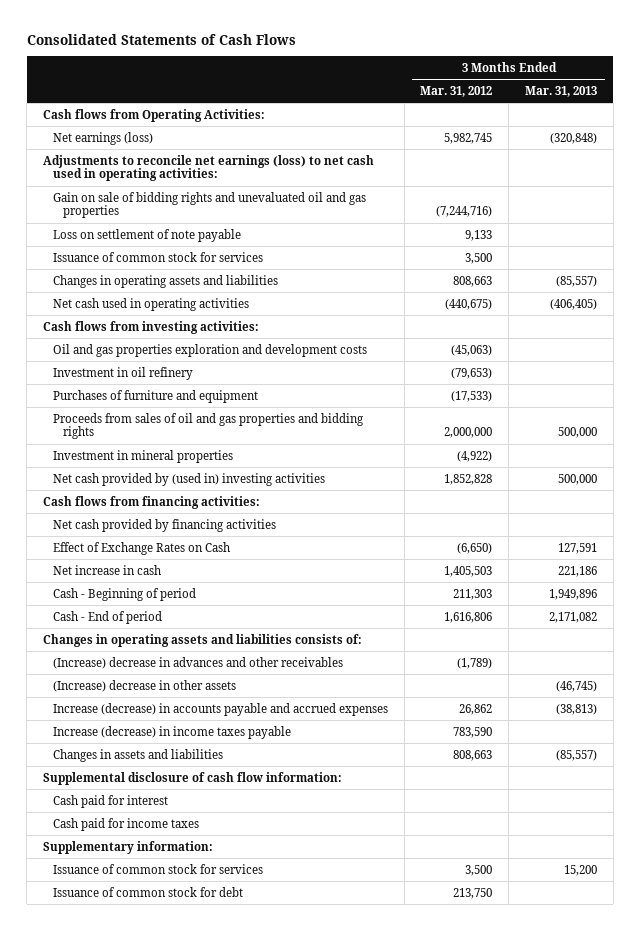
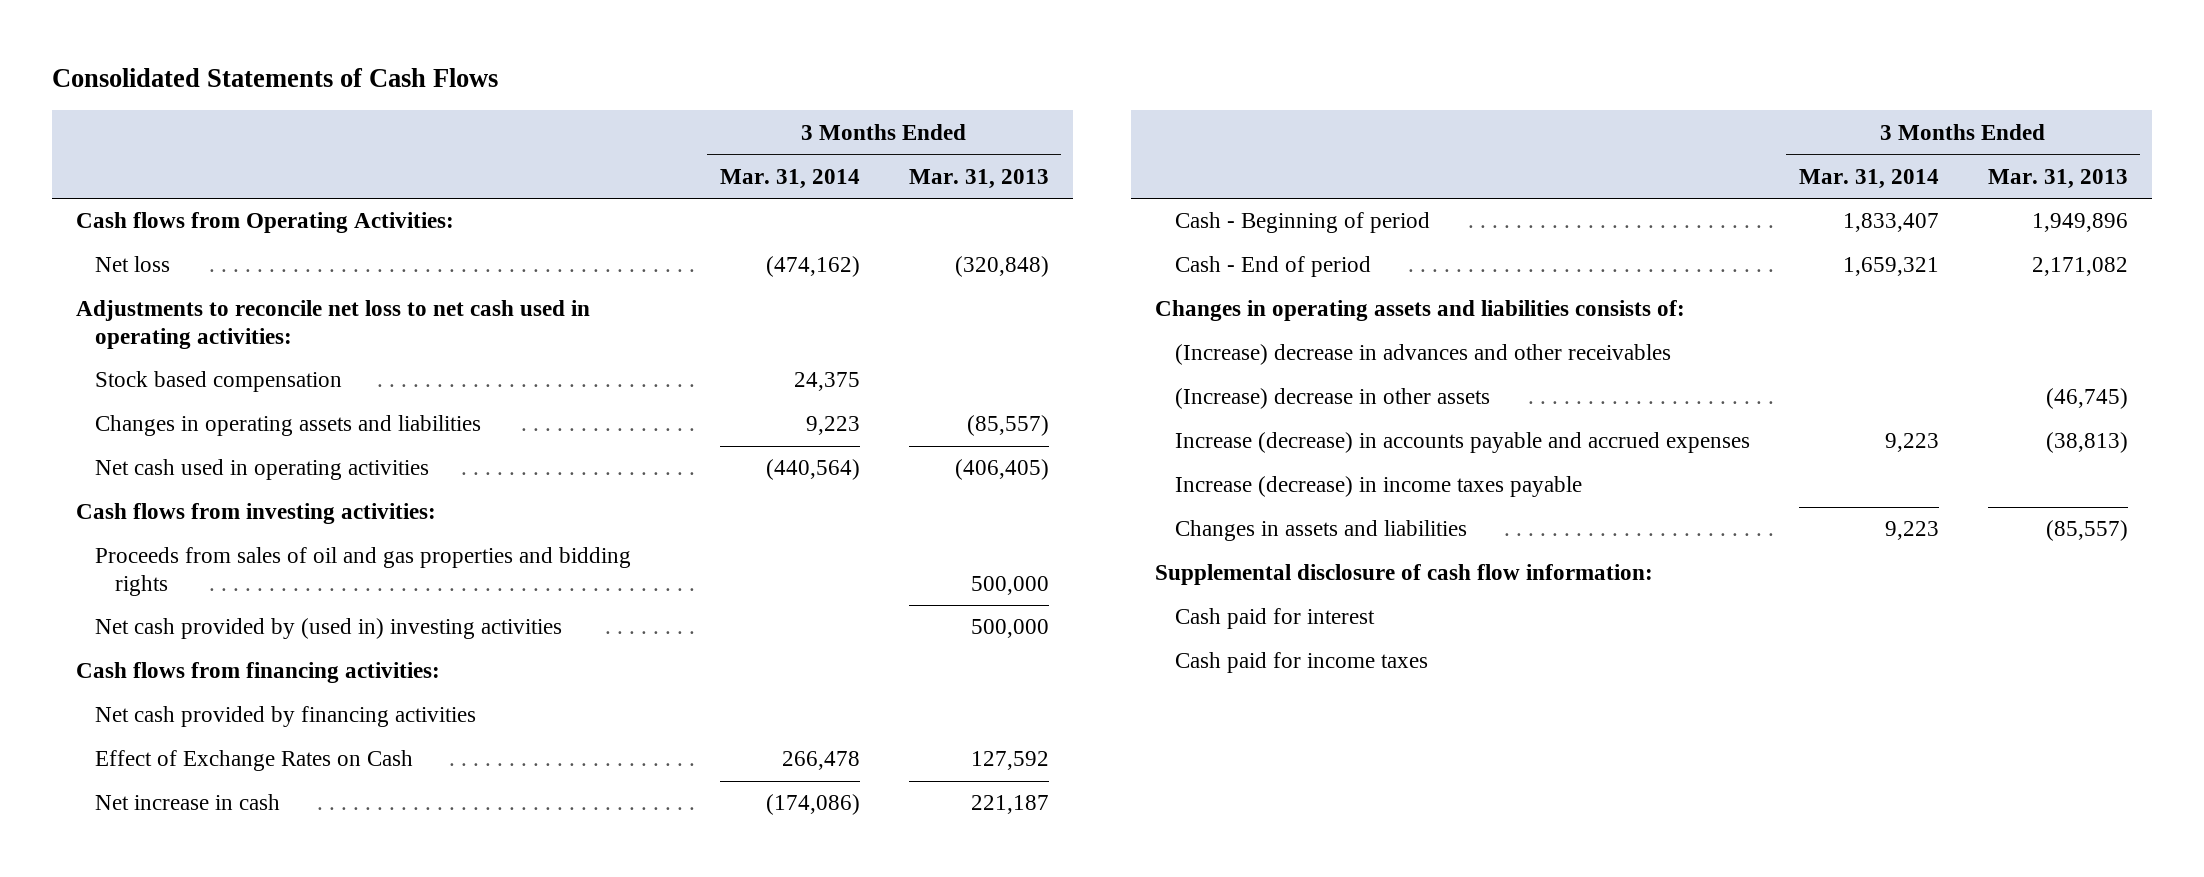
[420,85,493,97] Mar. 31, 2012 -> none
none -> [719,168,860,189] Mar. 31, 2014
[52,191,366,219] Gain on sale of bidding rights and unevaluated oil and gas properties -> none
[52,228,241,242] Loss on settlement of note payable -> none
[52,131,153,145] Net earnings (loss) -> [95,256,171,273] Net loss
[43,154,375,182] Adjustments to reconcile net earnings (loss) to net cash used in operating activities: -> [76,300,591,349] Adjustments to reconcile net loss to net cash used in operating activities:
[52,251,263,262] Issuance of common stock for services -> [95,371,343,393] Stock based compensation
[52,343,367,357] Oil and gas properties exploration and development costs -> none
[52,366,193,380] Investment in oil refinery -> none
[52,389,258,403] Purchases of furniture and equipment -> none
[52,449,233,463] Investment in mineral properties -> none
[557,542,597,554] 127,591 -> [970,751,1049,771] 127,592
[557,565,597,577] 221,186 -> [970,795,1049,815] 221,187
[43,840,214,854] Supplementary information: -> none
[52,863,263,874] Issuance of common stock for services -> none
[52,886,243,897] Issuance of common stock for debt -> none

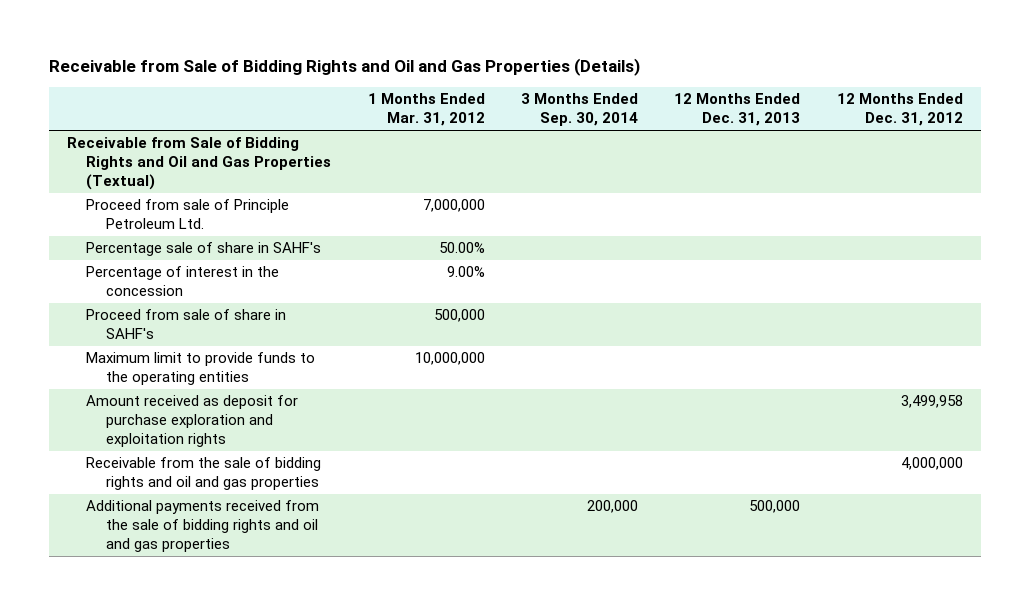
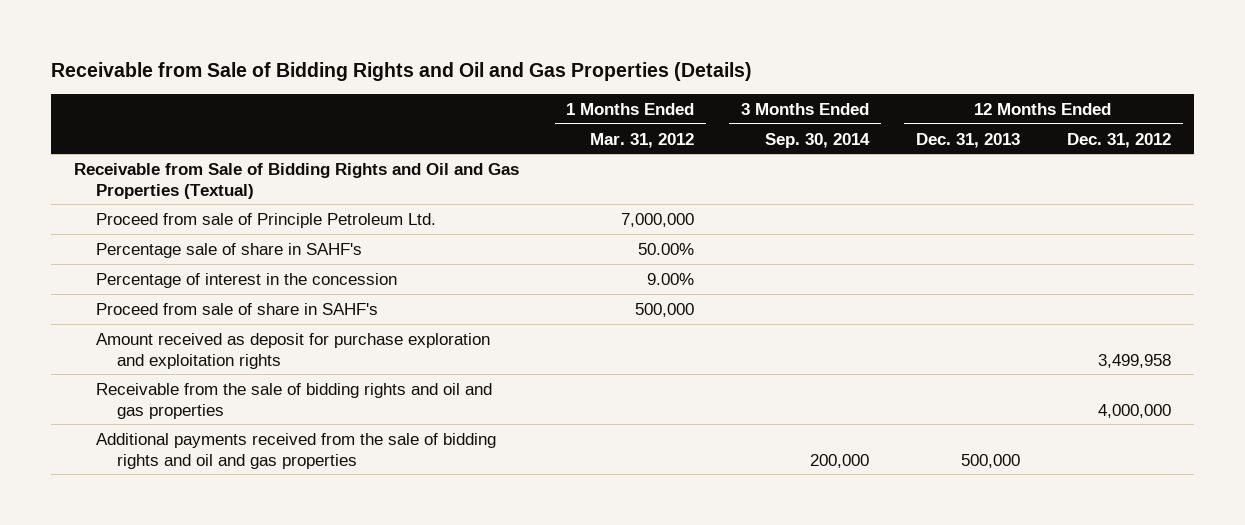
[86,352,316,386] Maximum limit to provide funds to the operating entities -> none

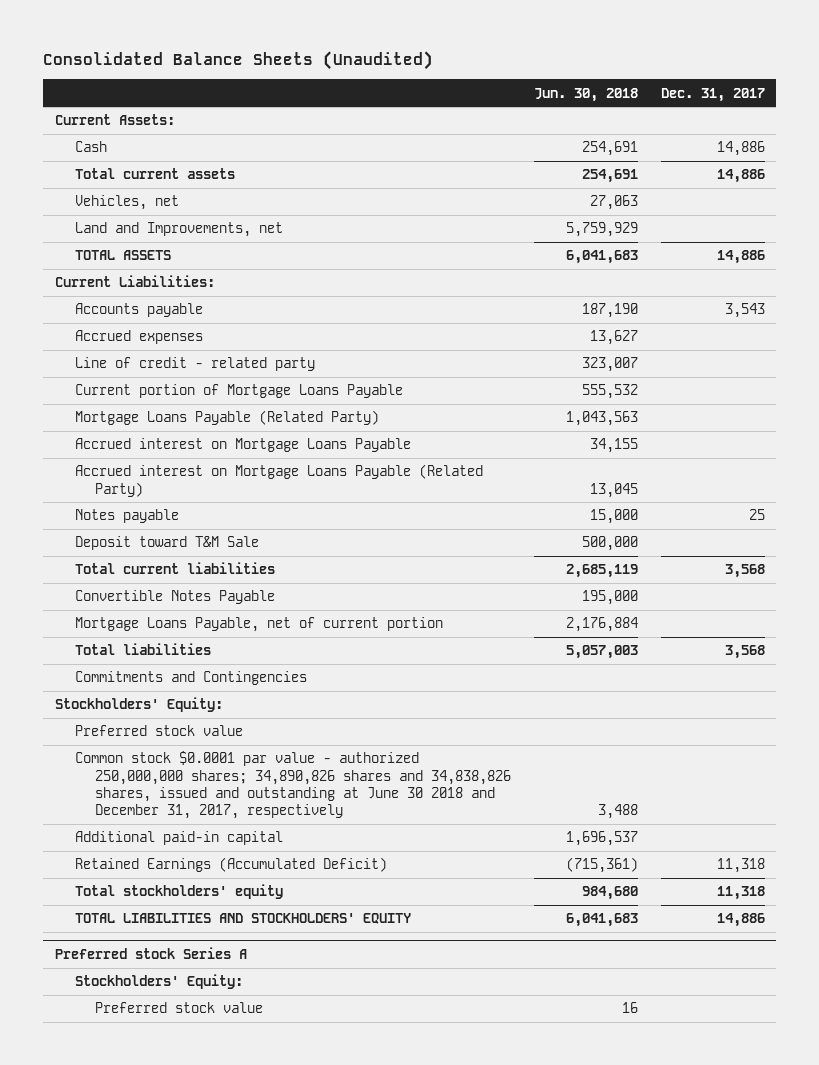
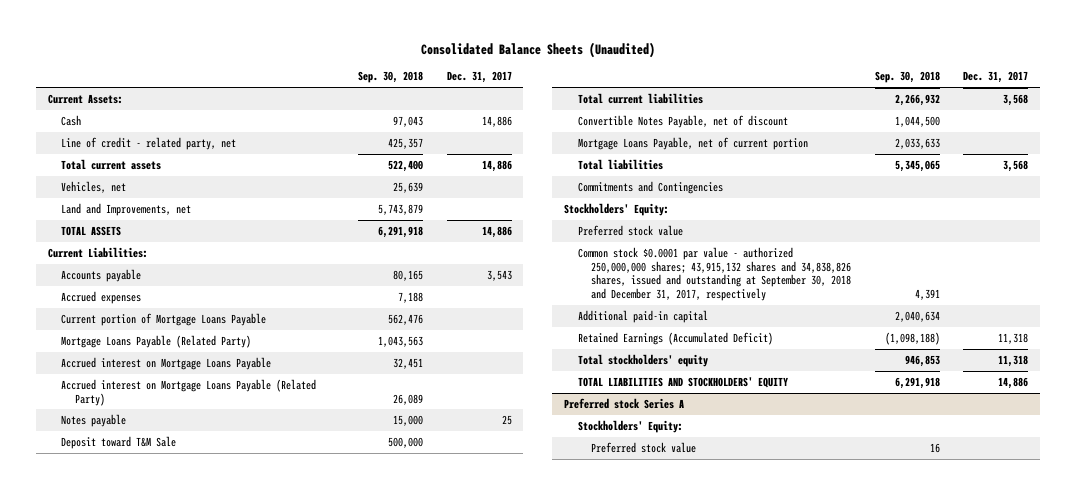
[534,87,639,102] Jun. 30, 2018 -> none
none -> [358,71,424,84] Sep. 30, 2018
none -> [61,136,237,150] Line of credit - related party, net
[75,357,316,372] Line of credit - related party -> none
[75,590,276,605] Convertible Notes Payable -> [577,114,788,128] Convertible Notes Payable, net of discount
[75,751,512,820] Common stock $0.0001 par value - authorized 250,000,000 shares; 34,890,826 shares and 34,838,826 shares, issued and outstanding at June 30 2018 and December 31, 2017, respectively -> [577,246,852,302] Common stock $0.0001 par value - authorized 250,000,000 shares; 43,915,132 shares and 34,838,826 shares, issued and outstanding at September 30, 2018 and December 31, 2017, respectively

